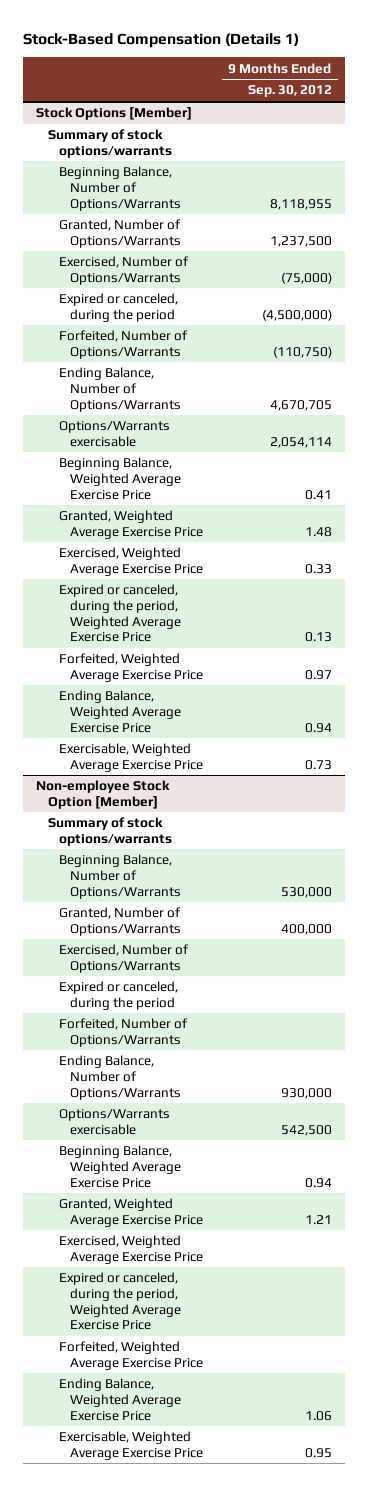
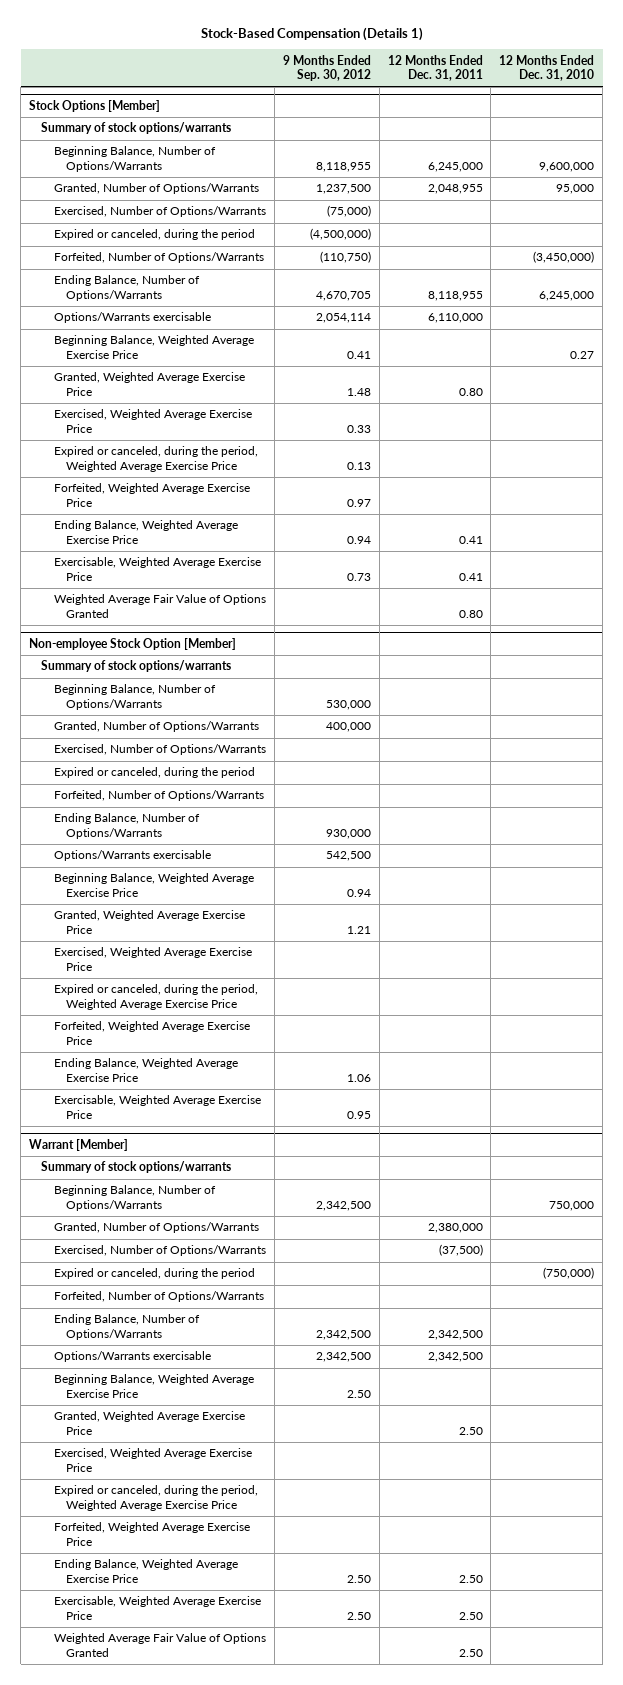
none -> [387,54,483,82] 12 Months Ended Dec. 31, 2011
none -> [499,54,595,82] 12 Months Ended Dec. 31, 2010
none -> [53,594,266,618] Weighted Average Fair Value of Options Granted
none -> [28,1138,128,1151] Warrant [Member]
none -> [41,1161,232,1174] Summary of stock options/warrants
none -> [53,1185,216,1211] Beginning Balance, Number of Options/Warrants
none -> [53,1222,259,1234] Granted, Number of Options/Warrants
none -> [53,1245,266,1257] Exercised, Number of Options/Warrants
none -> [53,1268,255,1280] Expired or canceled, during the period
none -> [53,1291,264,1303] Forfeited, Number of Options/Warrants
none -> [53,1314,200,1340] Ending Balance, Number of Options/Warrants
none -> [53,1351,211,1363] Options/Warrants exercisable
none -> [53,1374,254,1398] Beginning Balance, Weighted Average Exercise Price
none -> [53,1411,245,1435] Granted, Weighted Average Exercise Price
none -> [53,1448,252,1472] Exercised, Weighted Average Exercise Price
none -> [53,1485,258,1511] Expired or canceled, during the period, Weighted Average Exercise Price
none -> [53,1522,250,1546] Forfeited, Weighted Average Exercise Price
none -> [53,1559,238,1583] Ending Balance, Weighted Average Exercise Price
none -> [53,1596,261,1620] Exercisable, Weighted Average Exercise Price
none -> [53,1633,266,1657] Weighted Average Fair Value of Options Granted

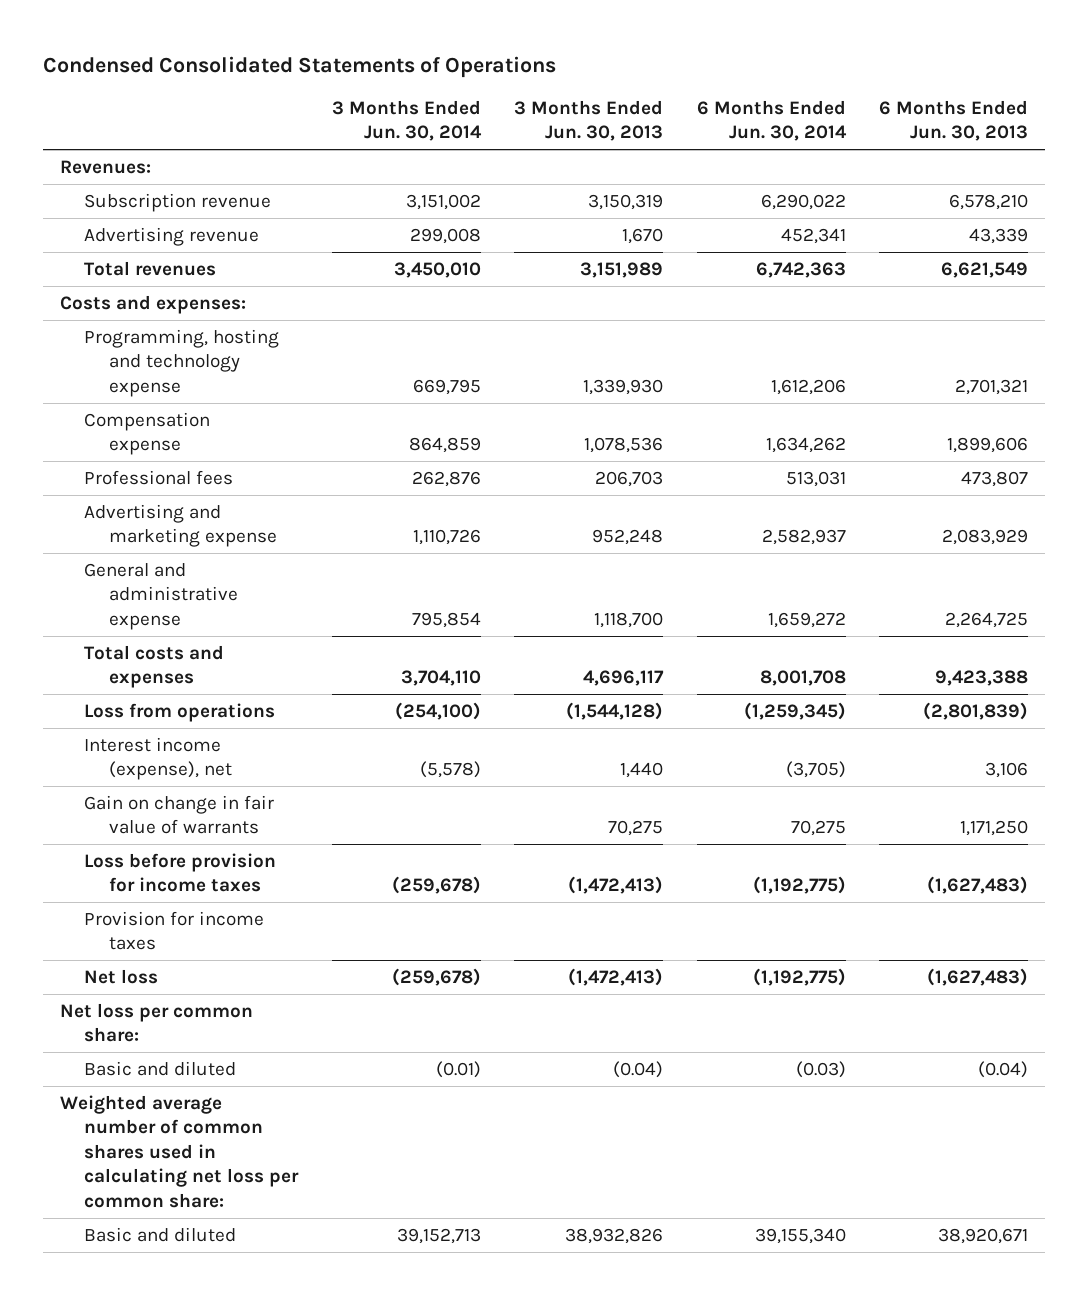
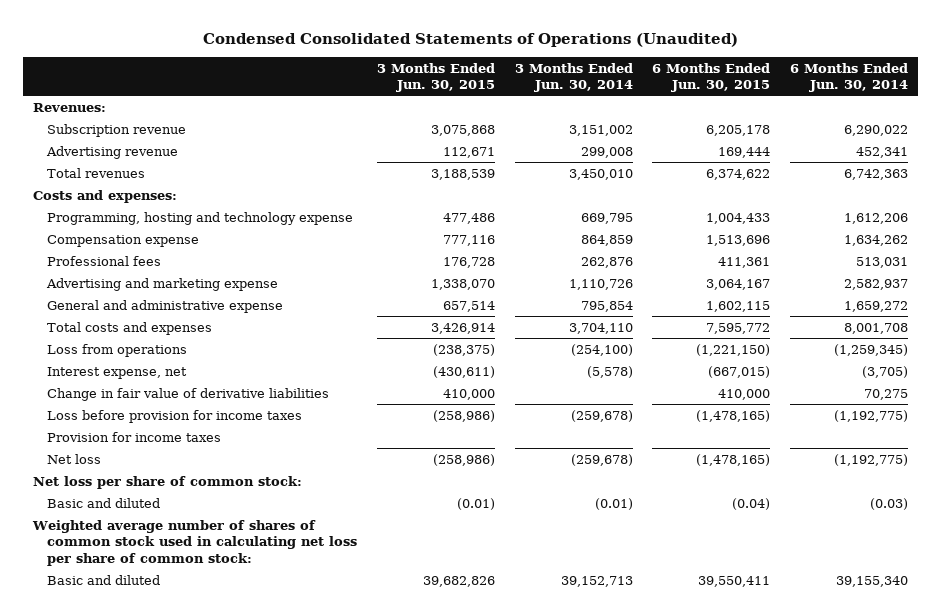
[42,56,556,79] Condensed Consolidated Statements of Operations -> [202,32,738,47] Condensed Consolidated Statements of Operations (Unaudited)
[514,99,664,142] 3 Months Ended Jun. 30, 2013 -> none
[879,99,1029,142] 6 Months Ended Jun. 30, 2013 -> none
none -> [376,62,495,93] 3 Months Ended Jun. 30, 2015
none -> [652,62,771,93] 6 Months Ended Jun. 30, 2015
[84,736,232,781] Interest income (expense), net -> [47,366,188,379] Interest expense, net
[84,794,275,835] Gain on change in fair value of warrants -> [47,387,330,401] Change in fair value of derivative liabilities
[59,1002,253,1043] Net loss per common share: -> [33,475,303,489] Net loss per share of common stock:
[59,1094,300,1208] Weighted average number of common shares used in calculating net loss per common share: -> [32,519,358,567] Weighted average number of shares of common stock used in calculating net loss per share of common stock:

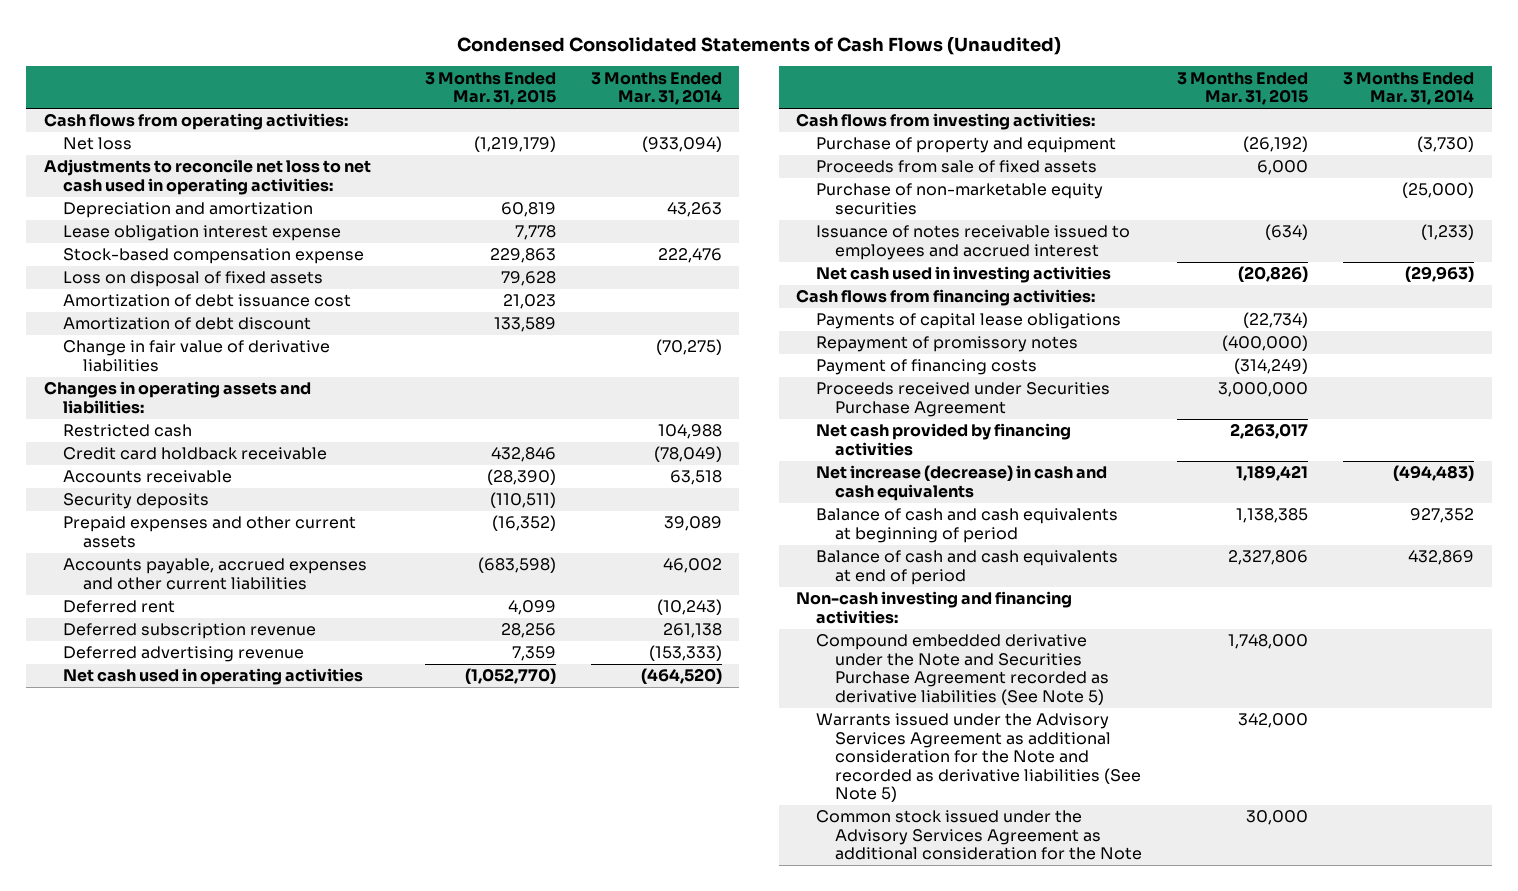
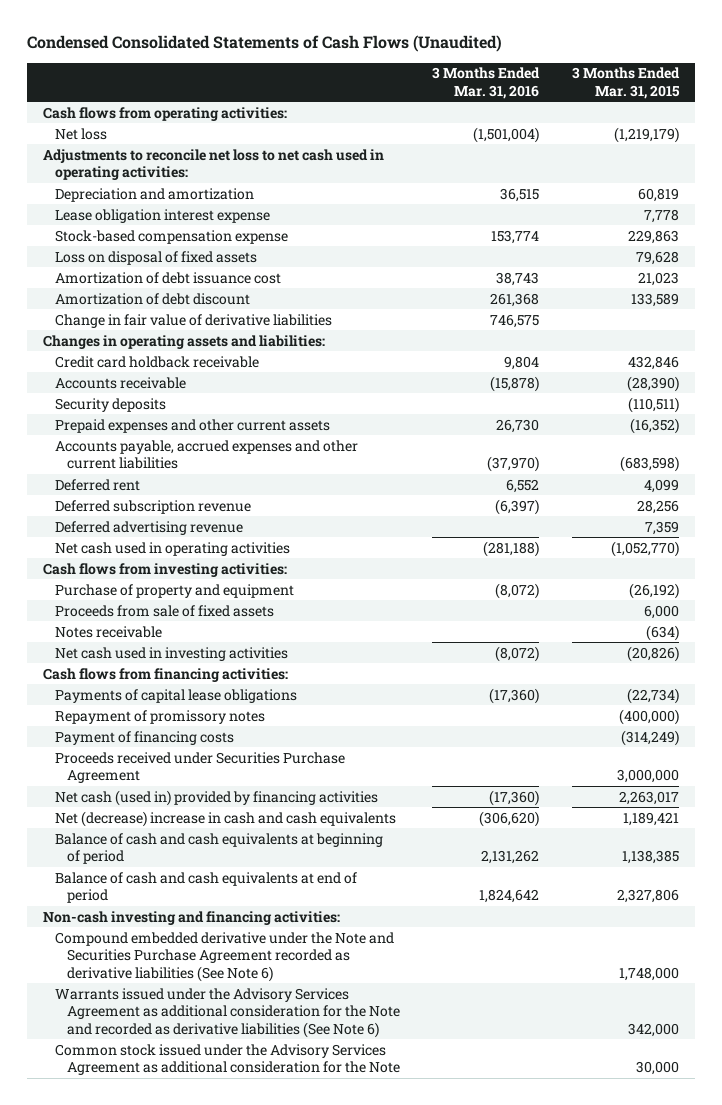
[590,71,722,106] 3 Months Ended Mar. 31, 2014 -> none
none -> [432,67,541,99] 3 Months Ended Mar. 31, 2016
[63,424,193,438] Restricted cash -> none
[815,183,1103,215] Purchase of non-marketable equity securities -> none
[815,225,1130,260] Issuance of notes receivable issued to employees and accrued interest -> [54,625,162,638] Notes receivable
[815,423,1071,456] Net cash provided by financing activities -> [54,789,378,806] Net cash (used in) provided by financing activities
[815,465,1107,501] Net increase (decrease) in cash and cash equivalents -> [54,810,396,827] Net (decrease) increase in cash and cash equivalents
[815,634,1110,705] Compound embedded derivative under the Note and Securities Purchase Agreement recorded as derivative liabilities (See Note 5) -> [54,931,394,982] Compound embedded derivative under the Note and Securities Purchase Agreement recorded as derivative liabilities (See Note 6)
[815,713,1142,803] Warrants issued under the Advisory Services Agreement as additional consideration for the Note and recorded as derivative liabilities (See Note 5) -> [54,987,401,1038] Warrants issued under the Advisory Services Agreement as additional consideration for the Note and recorded as derivative liabilities (See Note 6)

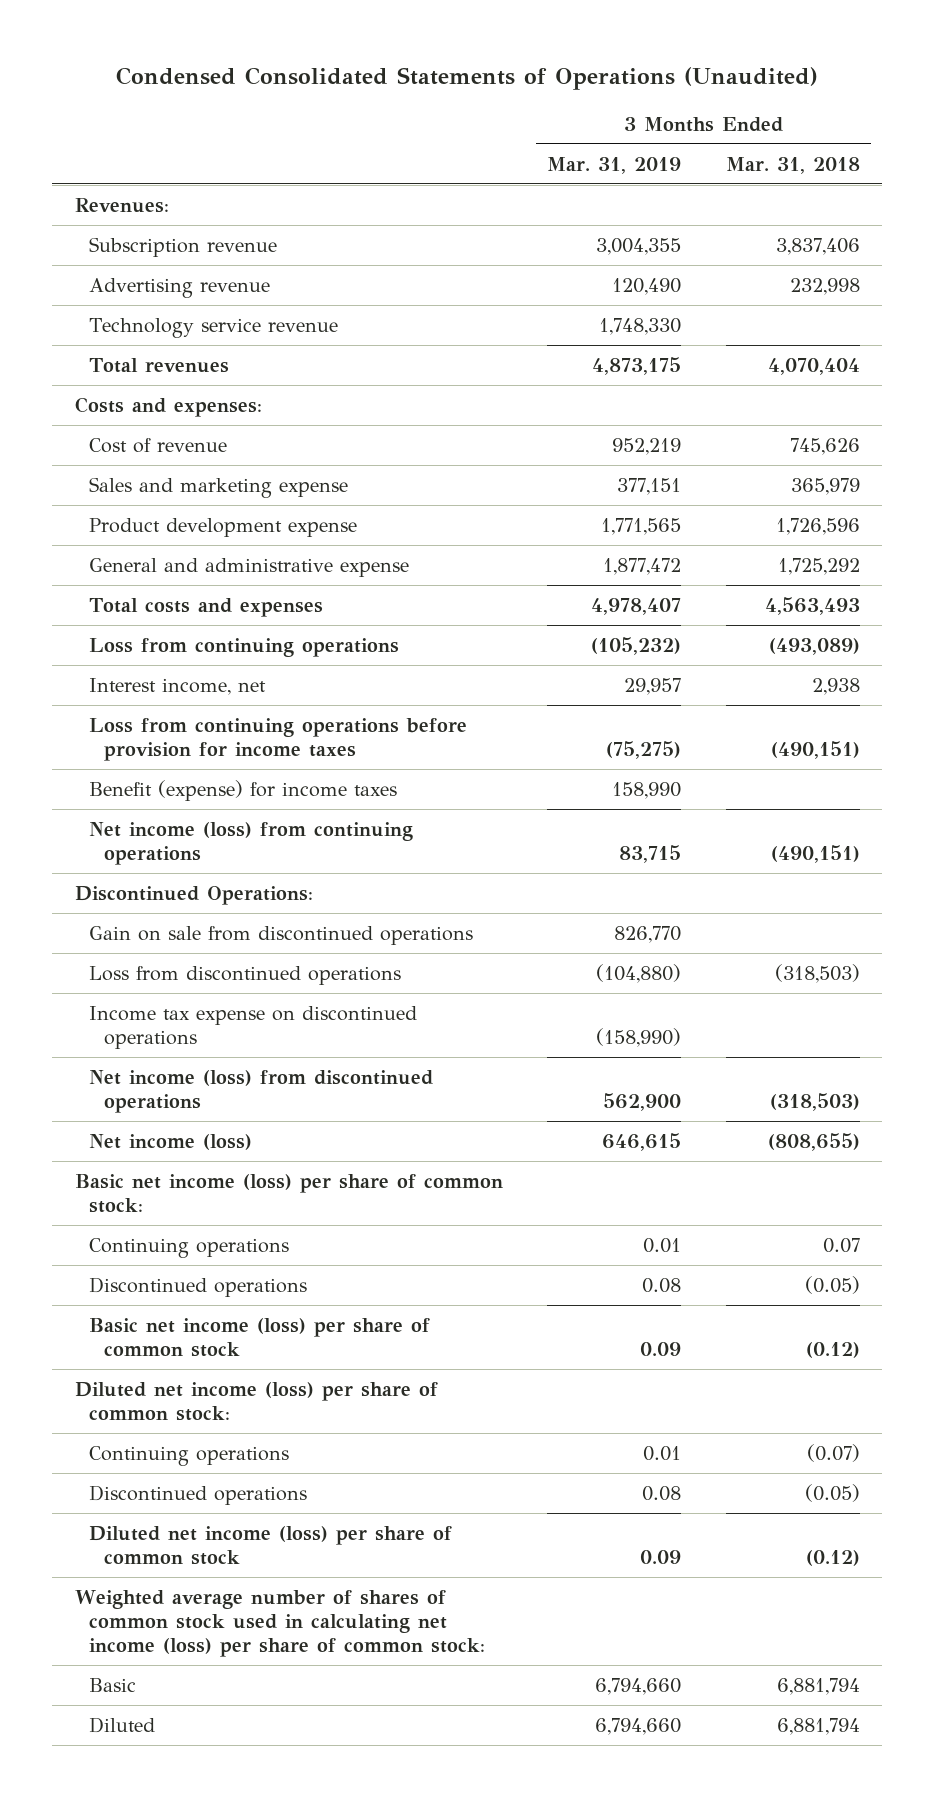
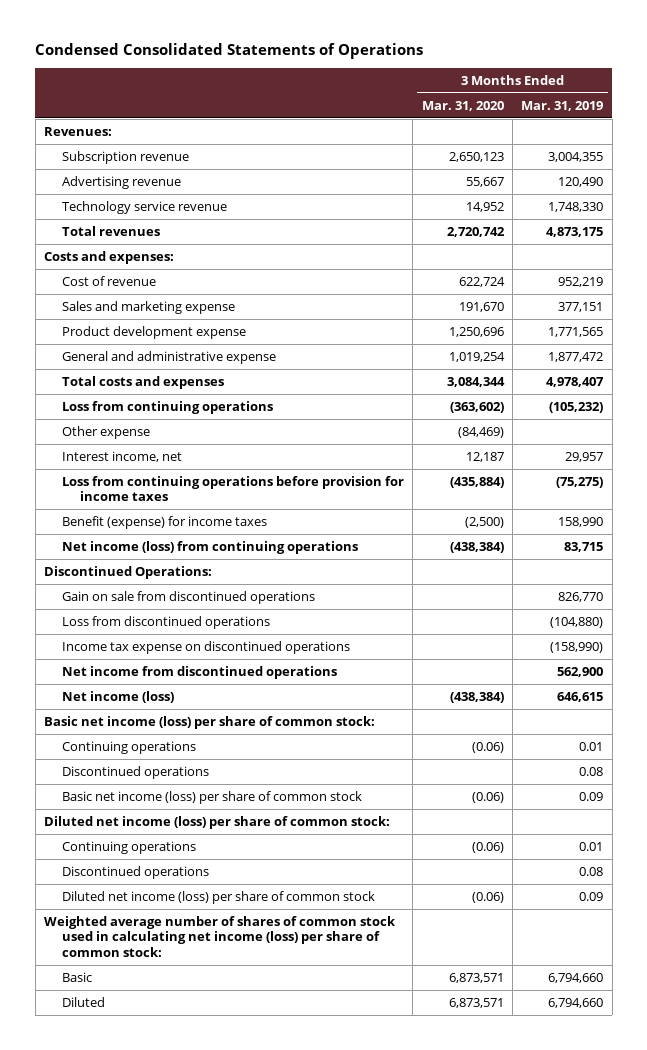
[116,66,819,90] Condensed Consolidated Statements of Operations (Unaudited) -> [35,43,424,60] Condensed Consolidated Statements of Operations
[726,156,861,174] Mar. 31, 2018 -> none
none -> [421,100,504,111] Mar. 31, 2020
none -> [62,425,151,439] Other expense
[89,1069,434,1114] Net income (loss) from discontinued operations -> [62,665,338,679] Net income from discontinued operations

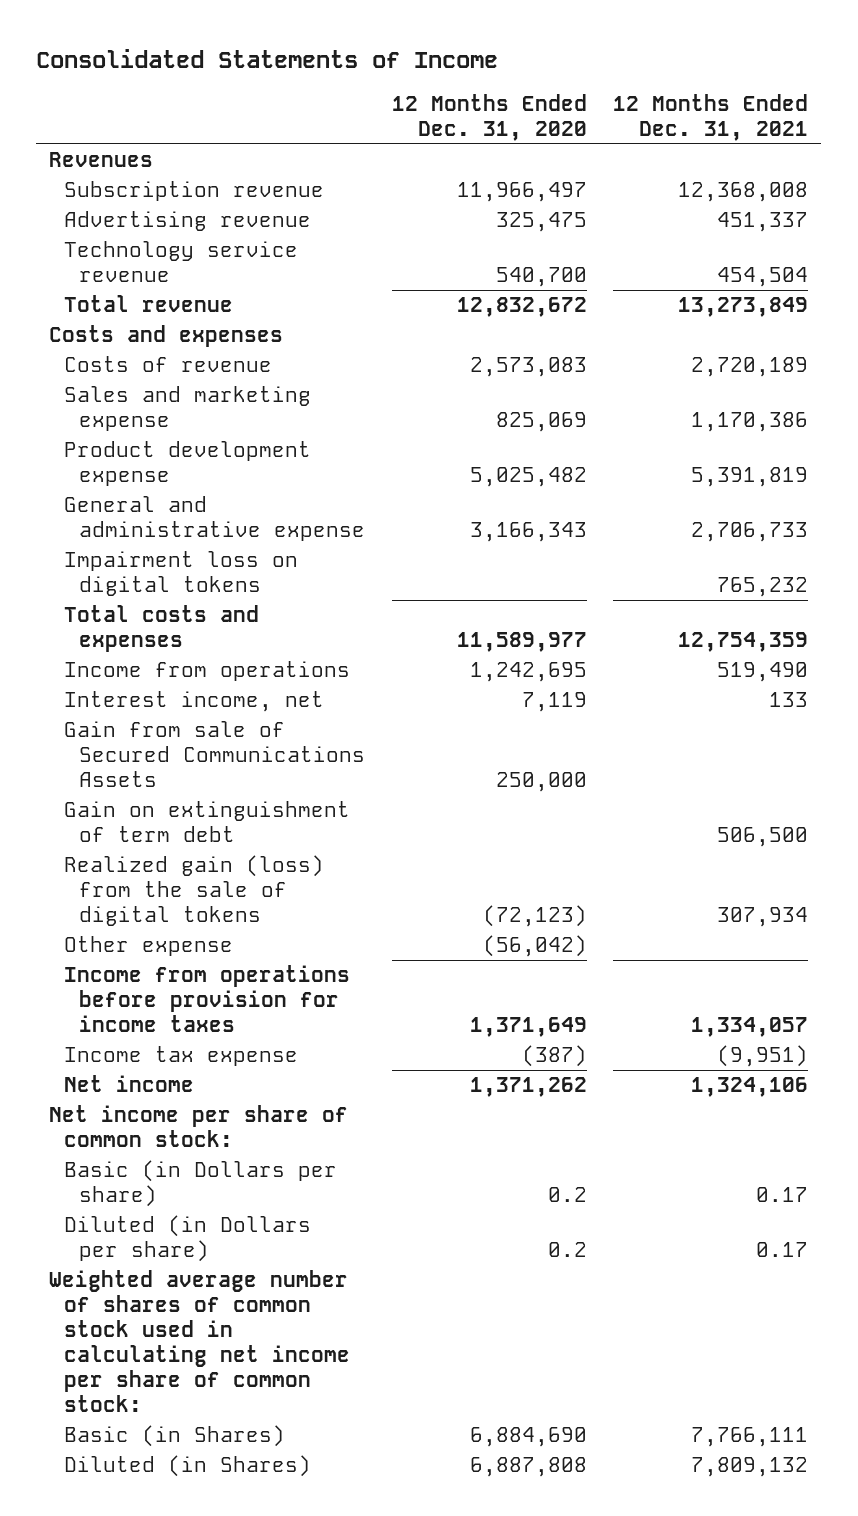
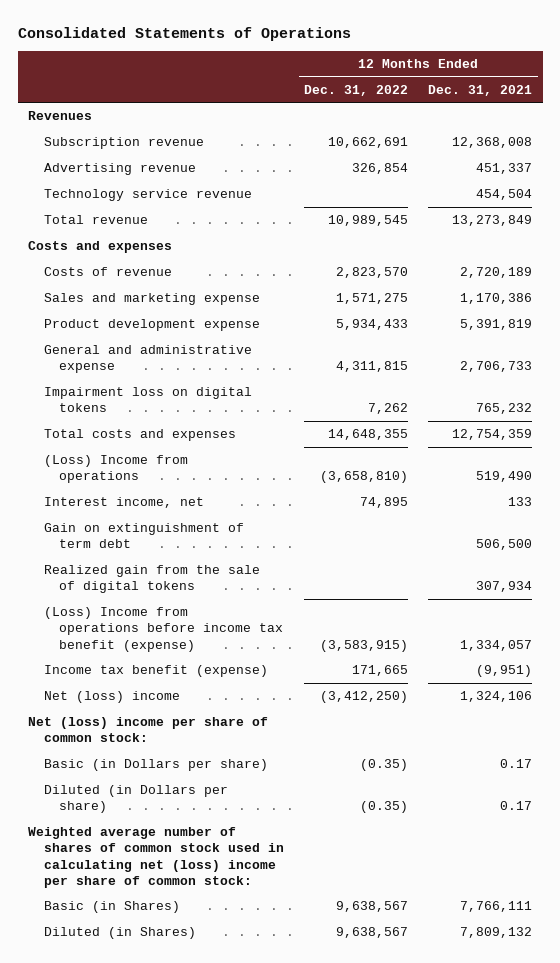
[36,48,499,68] Consolidated Statements of Income -> [17,27,351,42] Consolidated Statements of Operations
[391,93,587,141] 12 Months Ended Dec. 31, 2020 -> none
none -> [303,84,408,96] Dec. 31, 2022
[64,661,351,682] Income from operations -> [43,455,188,484] (Loss) Income from operations
[64,721,365,788] Gain from sale of Secured Communications Assets -> none
[64,936,234,957] Other expense -> none
[64,855,325,927] Realized gain (loss) from the sale of digital tokens -> [43,565,260,594] Realized gain from the sale of digital tokens
[64,965,351,1033] Income from operations before provision for income taxes -> [43,607,284,652] (Loss) Income from operations before income tax benefit (expense)
[64,1046,299,1067] Income tax expense -> [43,665,268,678] Income tax benefit (expense)
[64,1075,195,1093] Net income -> [43,691,180,704] Net (loss) income
[49,1105,349,1148] Net income per share of common stock: -> [27,717,268,743] Net (loss) income per share of common stock:
[49,1270,351,1412] Weighted average number of shares of common stock used in calculating net income per share of common stock: -> [27,827,284,888] Weighted average number of shares of common stock used in calculating net (loss) income per share of common stock:

